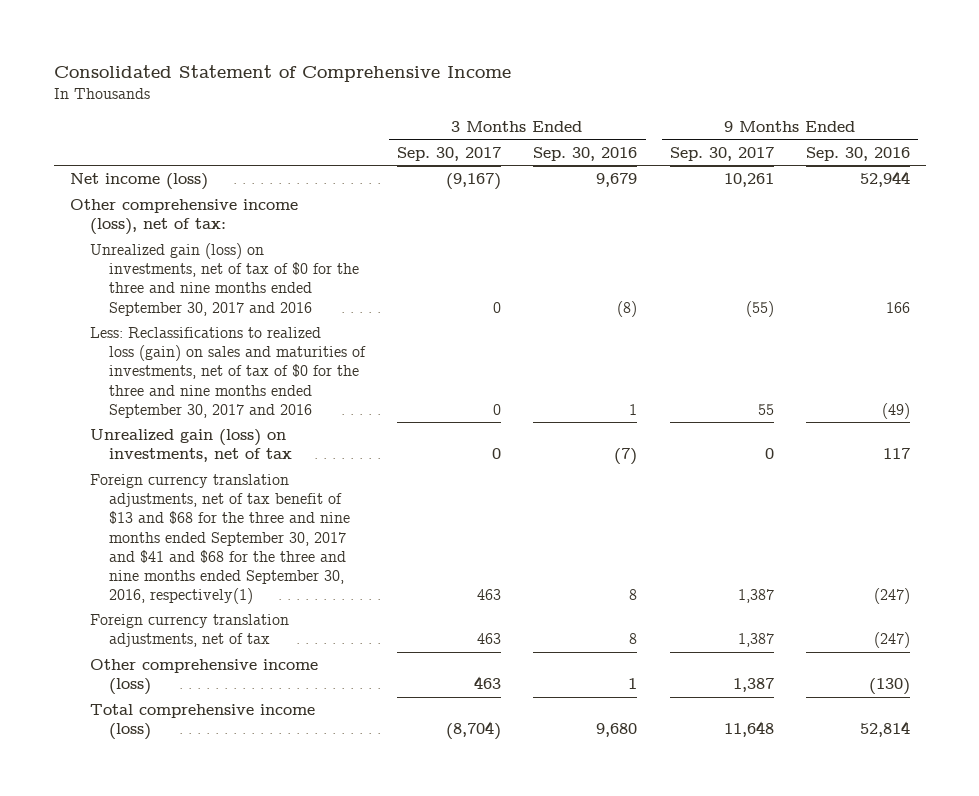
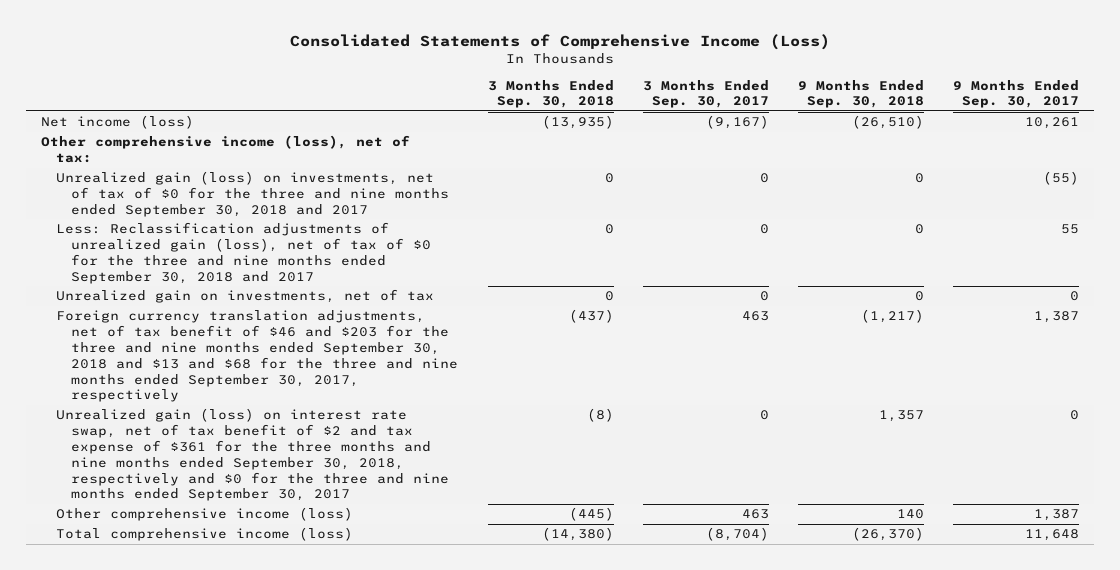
[53,64,511,82] Consolidated Statement of Comprehensive Income -> [289,33,830,50] Consolidated Statements of Comprehensive Income (Loss)
[533,146,638,161] Sep. 30, 2016 -> none
[805,146,910,161] Sep. 30, 2016 -> none
none -> [487,79,614,109] 3 Months Ended Sep. 30, 2018
none -> [798,79,925,109] 9 Months Ended Sep. 30, 2018
[89,614,289,648] Foreign currency translation adjustments, net of tax -> none
[89,243,360,316] Unrealized gain (loss) on investments, net of tax of $0 for the three and nine months ended September 30, 2017 and 2016 -> [55,171,450,217] Unrealized gain (loss) on investments, net of tax of $0 for the three and nine months ended September 30, 2018 and 2017
[89,327,367,418] Less: Reclassifications to realized loss (gain) on sales and maturities of investments, net of tax of $0 for the three and nine months ended September 30, 2017 and 2016 -> [55,222,432,284] Less: Reclassification adjustments of unrealized gain (loss), net of tax of $0 for the three and nine months ended September 30, 2018 and 2017
[89,429,293,463] Unrealized gain (loss) on investments, net of tax -> [55,289,434,304] Unrealized gain on investments, net of tax
[89,474,351,604] Foreign currency translation adjustments, net of tax benefit of $13 and $68 for the three and nine months ended September 30, 2017 and $41 and $68 for the three and nine months ended September 30, 2016, respectively(1) -> [55,310,459,403] Foreign currency translation adjustments, net of tax benefit of $46 and $203 for the three and nine months ended September 30, 2018 and $13 and $68 for the three and nine months ended September 30, 2017, respectively
none -> [55,408,450,502] Unrealized gain (loss) on interest rate swap, net of tax benefit of $2 and tax expense of $361 for the three months and nine months ended September 30, 2018, respectively and $0 for the three and nine months ended September 30, 2017

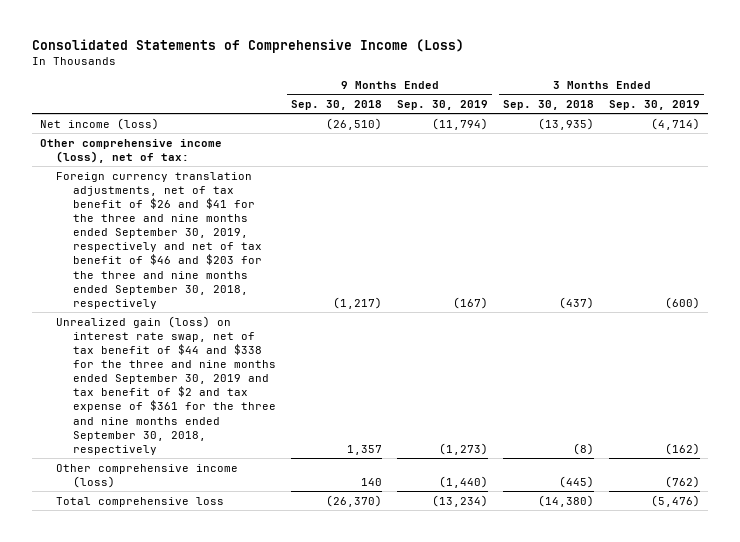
[642,79,769,109] 3 Months Ended Sep. 30, 2017 -> none
[953,79,1080,109] 9 Months Ended Sep. 30, 2017 -> none
none -> [397,100,489,111] Sep. 30, 2019
none -> [609,100,701,111] Sep. 30, 2019
[55,171,450,217] Unrealized gain (loss) on investments, net of tax of $0 for the three and nine months ended September 30, 2018 and 2017 -> none
[55,222,432,284] Less: Reclassification adjustments of unrealized gain (loss), net of tax of $0 for the three and nine months ended September 30, 2018 and 2017 -> none
[55,289,434,304] Unrealized gain on investments, net of tax -> none
[55,310,459,403] Foreign currency translation adjustments, net of tax benefit of $46 and $203 for the three and nine months ended September 30, 2018 and $13 and $68 for the three and nine months ended September 30, 2017, respectively -> [56,171,262,309] Foreign currency translation adjustments, net of tax benefit of $26 and $41 for the three and nine months ended September 30, 2019, respectively and net of tax benefit of $46 and $203 for the three and nine months ended September 30, 2018, respectively
[55,408,450,502] Unrealized gain (loss) on interest rate swap, net of tax benefit of $2 and tax expense of $361 for the three months and nine months ended September 30, 2018, respectively and $0 for the three and nine months ended September 30, 2017 -> [56,315,276,455] Unrealized gain (loss) on interest rate swap, net of tax benefit of $44 and $338 for the three and nine months ended September 30, 2019 and tax benefit of $2 and tax expense of $361 for the three and nine months ended September 30, 2018, respectively
[55,527,353,542] Total comprehensive income (loss) -> [56,496,225,507] Total comprehensive loss

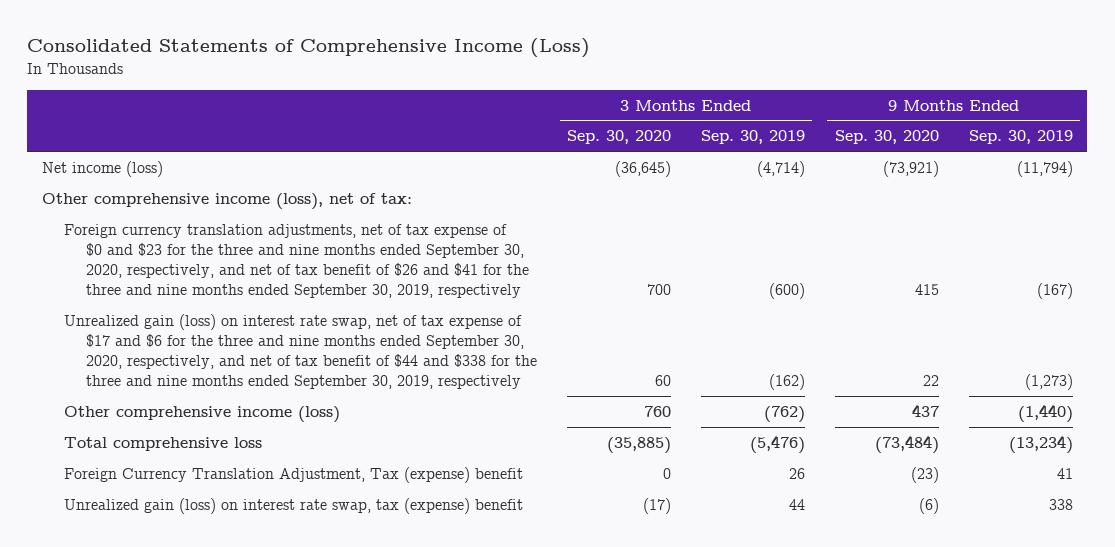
[290,100,382,111] Sep. 30, 2018 -> none
[503,100,595,111] Sep. 30, 2018 -> none
none -> [567,130,672,145] Sep. 30, 2020
none -> [834,130,939,145] Sep. 30, 2020
[56,171,262,309] Foreign currency translation adjustments, net of tax benefit of $26 and $41 for the three and nine months ended September 30, 2019, respectively and net of tax benefit of $46 and $203 for the three and nine months ended September 30, 2018, respectively -> [64,223,530,298] Foreign currency translation adjustments, net of tax expense of $0 and $23 for the three and nine months ended September 30, 2020, respectively, and net of tax benefit of $26 and $41 for the three and nine months ended September 30, 2019, respectively
[56,315,276,455] Unrealized gain (loss) on interest rate swap, net of tax benefit of $44 and $338 for the three and nine months ended September 30, 2019 and tax benefit of $2 and tax expense of $361 for the three and nine months ended September 30, 2018, respectively -> [64,313,538,389] Unrealized gain (loss) on interest rate swap, net of tax expense of $17 and $6 for the three and nine months ended September 30, 2020, respectively, and net of tax benefit of $44 and $338 for the three and nine months ended September 30, 2019, respectively
none -> [64,466,524,483] Foreign Currency Translation Adjustment, Tax (expense) benefit
none -> [64,497,524,514] Unrealized gain (loss) on interest rate swap, tax (expense) benefit

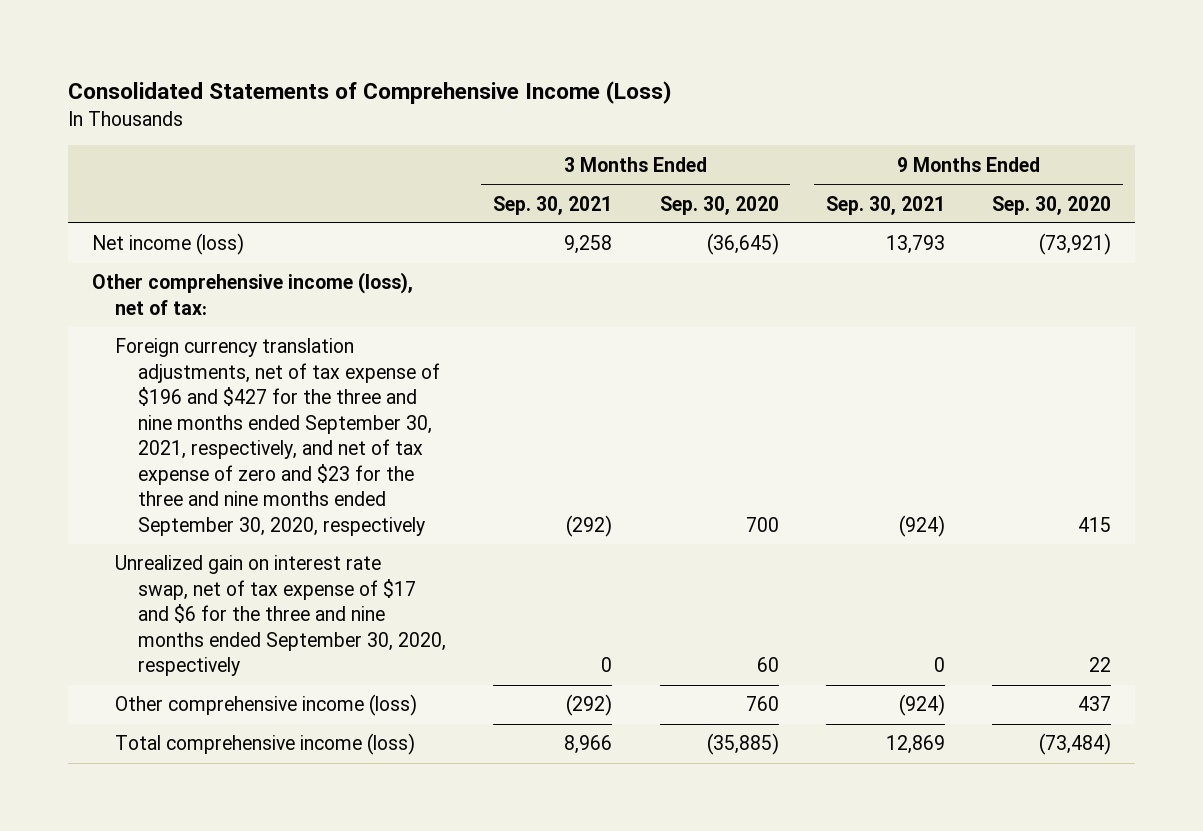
[700,130,805,145] Sep. 30, 2019 -> none
[968,130,1073,145] Sep. 30, 2019 -> none
none -> [493,195,613,215] Sep. 30, 2021
none -> [825,195,945,215] Sep. 30, 2021
[64,223,530,298] Foreign currency translation adjustments, net of tax expense of $0 and $23 for the three and nine months ended September 30, 2020, respectively, and net of tax benefit of $26 and $41 for the three and nine months ended September 30, 2019, respectively -> [114,338,441,536] Foreign currency translation adjustments, net of tax expense of $196 and $427 for the three and nine months ended September 30, 2021, respectively, and net of tax expense of zero and $23 for the three and nine months ended September 30, 2020, respectively
[64,313,538,389] Unrealized gain (loss) on interest rate swap, net of tax expense of $17 and $6 for the three and nine months ended September 30, 2020, respectively, and net of tax benefit of $44 and $338 for the three and nine months ended September 30, 2019, respectively -> [114,555,447,677] Unrealized gain on interest rate swap, net of tax expense of $17 and $6 for the three and nine months ended September 30, 2020, respectively
[64,466,524,483] Foreign Currency Translation Adjustment, Tax (expense) benefit -> none
[64,497,524,514] Unrealized gain (loss) on interest rate swap, tax (expense) benefit -> none
[64,436,263,451] Total comprehensive loss -> [114,733,415,756] Total comprehensive income (loss)

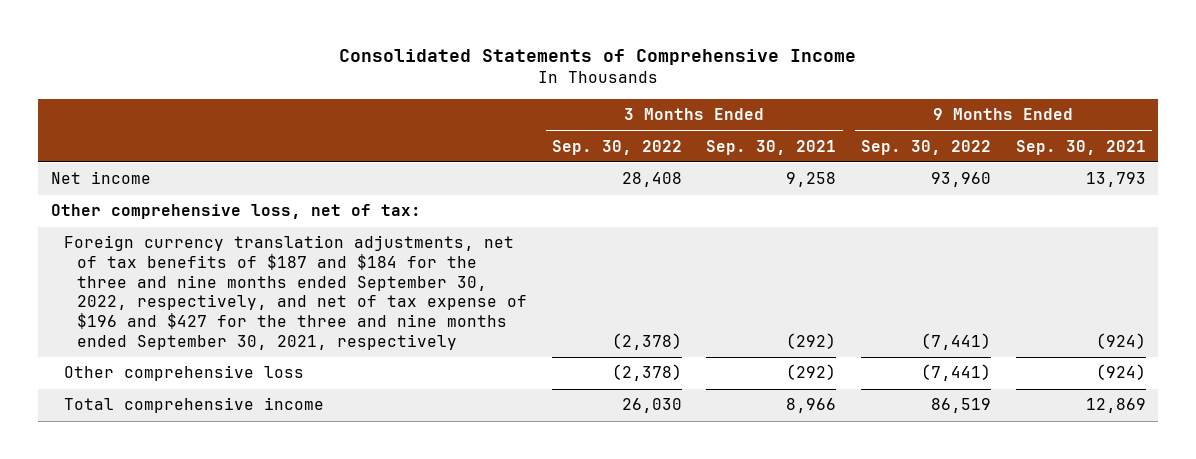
[68,80,673,104] Consolidated Statements of Comprehensive Income (Loss) -> [339,49,857,66] Consolidated Statements of Comprehensive Income
[659,195,779,215] Sep. 30, 2020 -> none
[992,195,1112,215] Sep. 30, 2020 -> none
none -> [551,139,682,155] Sep. 30, 2022
none -> [861,139,992,155] Sep. 30, 2022
[114,555,447,677] Unrealized gain on interest rate swap, net of tax expense of $17 and $6 for the three and nine months ended September 30, 2020, respectively -> none
[91,233,244,256] Net income (loss) -> [50,171,151,185] Net income
[91,272,413,315] Other comprehensive income (loss), net of tax: -> [50,204,421,220] Other comprehensive loss, net of tax:
[114,338,441,536] Foreign currency translation adjustments, net of tax expense of $196 and $427 for the three and nine months ended September 30, 2021, respectively, and net of tax expense of zero and $23 for the three and nine months ended September 30, 2020, respectively -> [63,235,528,350] Foreign currency translation adjustments, net of tax benefits of $187 and $184 for the three and nine months ended September 30, 2022, respectively, and net of tax expense of $196 and $427 for the three and nine months ended September 30, 2021, respectively
[114,694,417,717] Other comprehensive income (loss) -> [63,365,304,382] Other comprehensive loss
[114,733,415,756] Total comprehensive income (loss) -> [63,397,324,414] Total comprehensive income

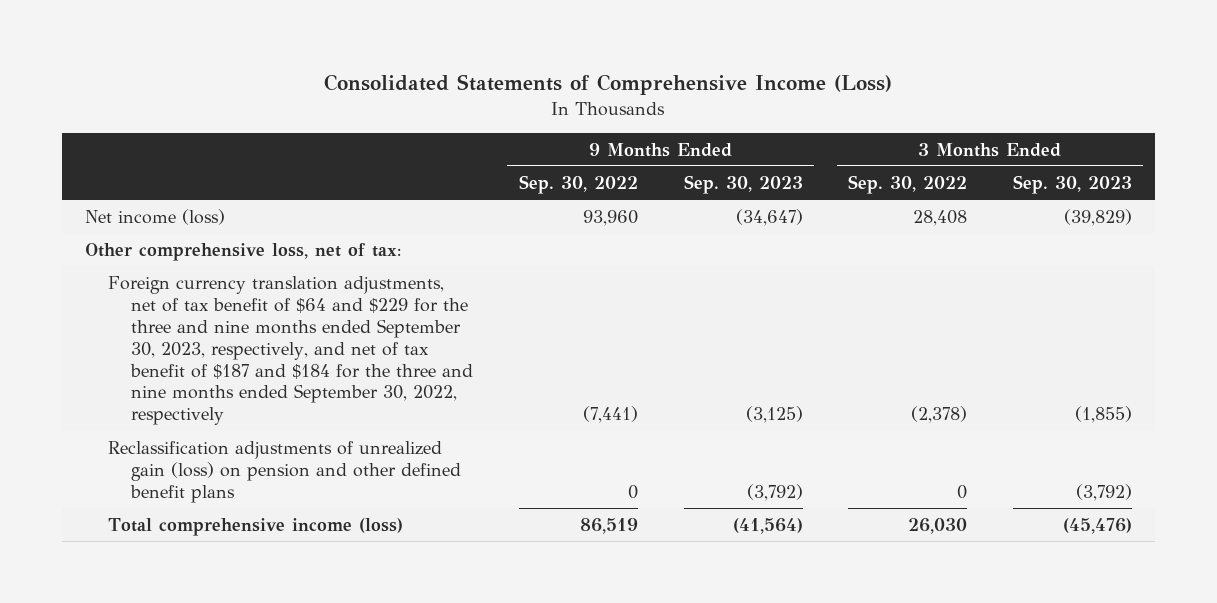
[339,49,857,66] Consolidated Statements of Comprehensive Income -> [324,74,893,96] Consolidated Statements of Comprehensive Income (Loss)
[706,139,837,155] Sep. 30, 2021 -> none
[1015,139,1146,155] Sep. 30, 2021 -> none
none -> [683,174,803,194] Sep. 30, 2023
none -> [1012,174,1132,194] Sep. 30, 2023
[50,171,151,185] Net income -> [84,208,225,225] Net income (loss)
[63,365,304,382] Other comprehensive loss -> none
[63,235,528,350] Foreign currency translation adjustments, net of tax benefits of $187 and $184 for the three and nine months ended September 30, 2022, respectively, and net of tax expense of $196 and $427 for the three and nine months ended September 30, 2021, respectively -> [107,275,474,426] Foreign currency translation adjustments, net of tax benefit of $64 and $229 for the three and nine months ended September 30, 2023, respectively, and net of tax benefit of $187 and $184 for the three and nine months ended September 30, 2022, respectively
none -> [107,440,462,503] Reclassification adjustments of unrealized gain (loss) on pension and other defined benefit plans
[63,397,324,414] Total comprehensive income -> [107,517,403,536] Total comprehensive income (loss)

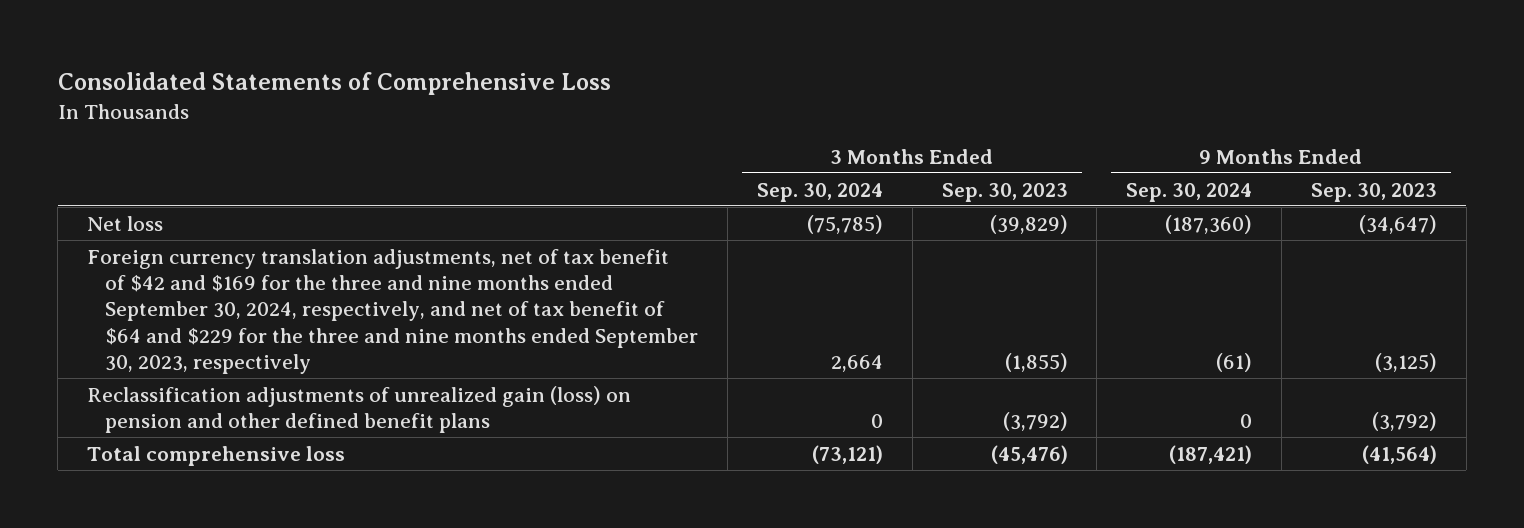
[324,74,893,96] Consolidated Statements of Comprehensive Income (Loss) -> [57,72,611,96] Consolidated Statements of Comprehensive Loss
[518,174,638,194] Sep. 30, 2022 -> none
[848,174,968,194] Sep. 30, 2022 -> none
none -> [756,182,883,202] Sep. 30, 2024
none -> [1126,182,1253,202] Sep. 30, 2024
[84,242,401,261] Other comprehensive loss, net of tax: -> none
[84,208,225,225] Net income (loss) -> [87,215,164,231] Net loss
[107,275,474,426] Foreign currency translation adjustments, net of tax benefit of $64 and $229 for the three and nine months ended September 30, 2023, respectively, and net of tax benefit of $187 and $184 for the three and nine months ended September 30, 2022, respectively -> [87,248,699,375] Foreign currency translation adjustments, net of tax benefit of $42 and $169 for the three and nine months ended September 30, 2024, respectively, and net of tax benefit of $64 and $229 for the three and nine months ended September 30, 2023, respectively
[107,517,403,536] Total comprehensive income (loss) -> [87,445,346,466] Total comprehensive loss

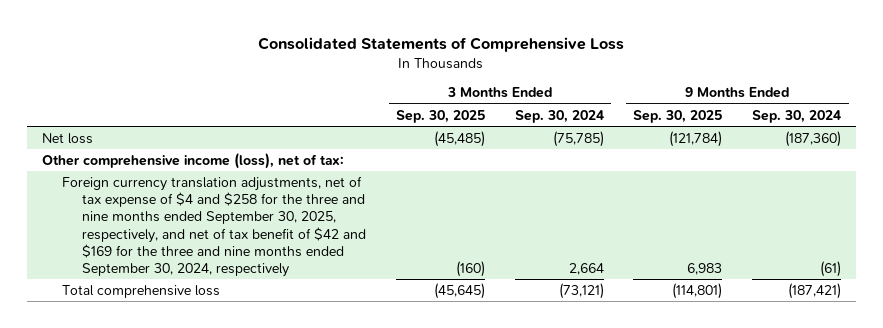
[941,182,1068,202] Sep. 30, 2023 -> none
[1310,182,1437,202] Sep. 30, 2023 -> none
none -> [396,109,486,123] Sep. 30, 2025
none -> [633,109,723,123] Sep. 30, 2025
[87,385,632,434] Reclassification adjustments of unrealized gain (loss) on pension and other defined benefit plans -> none
none -> [41,152,344,169] Other comprehensive income (loss), net of tax:
[87,248,699,375] Foreign currency translation adjustments, net of tax benefit of $42 and $169 for the three and nine months ended September 30, 2024, respectively, and net of tax benefit of $64 and $229 for the three and nine months ended September 30, 2023, respectively -> [61,175,367,277] Foreign currency translation adjustments, net of tax expense of $4 and $258 for the three and nine months ended September 30, 2025, respectively, and net of tax benefit of $42 and $169 for the three and nine months ended September 30, 2024, respectively

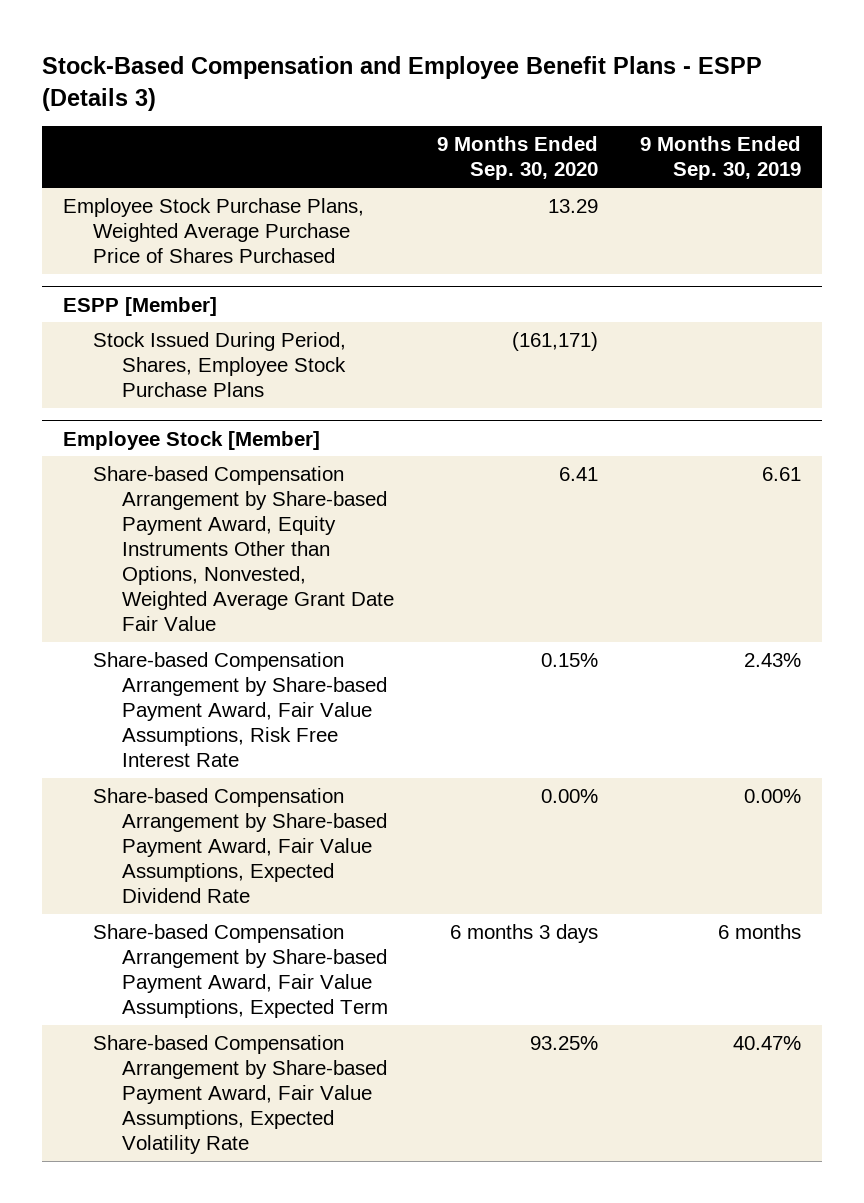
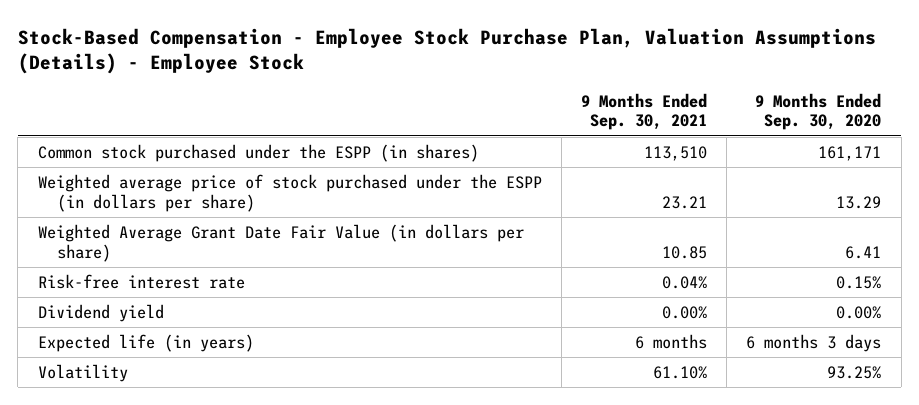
[41,55,762,111] Stock-Based Compensation and Employee Benefit Plans - ESPP (Details 3) -> [17,27,876,75] Stock-Based Compensation - Employee Stock Purchase Plan, Valuation Assumptions (Details) - Employee Stock
[639,136,801,181] 9 Months Ended Sep. 30, 2019 -> none
none -> [580,92,707,131] 9 Months Ended Sep. 30, 2021
[63,296,218,316] ESPP [Member] -> none
[92,332,347,398] Stock Issued During Period, Shares, Employee Stock Purchase Plans -> none
[63,430,321,450] Employee Stock [Member] -> none
none -> [37,143,479,162] Common stock purchased under the ESPP (in shares)
[63,198,365,264] Employee Stock Purchase Plans, Weighted Average Purchase Price of Shares Purchased -> [37,173,542,212] Weighted average price of stock purchased under the ESPP (in dollars per share)
[92,466,395,632] Share-based Compensation Arrangement by Share-based Payment Award, Equity Instruments Other than Options, Nonvested, Weighted Average Grant Date Fair Value -> [37,223,524,262] Weighted Average Grant Date Fair Value (in dollars per share)
[92,652,388,768] Share-based Compensation Arrangement by Share-based Payment Award, Fair Value Assumptions, Risk Free Interest Rate -> [37,273,245,289] Risk-free interest rate
[92,788,388,904] Share-based Compensation Arrangement by Share-based Payment Award, Fair Value Assumptions, Expected Dividend Rate -> [37,303,164,322] Dividend yield
[92,924,389,1019] Share-based Compensation Arrangement by Share-based Payment Award, Fair Value Assumptions, Expected Term -> [37,333,254,352] Expected life (in years)
[92,1035,388,1155] Share-based Compensation Arrangement by Share-based Payment Award, Fair Value Assumptions, Expected Volatility Rate -> [37,363,128,382] Volatility

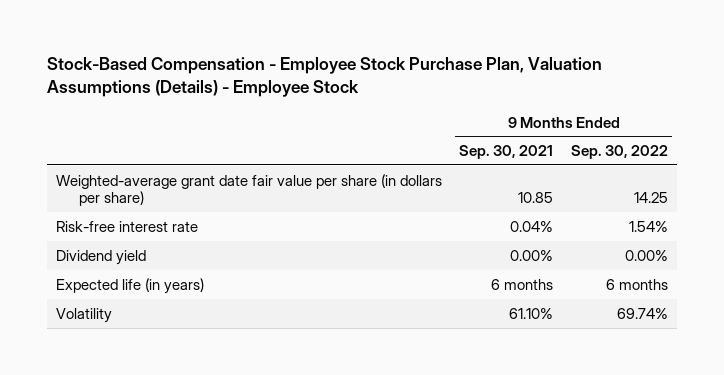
[755,92,882,131] 9 Months Ended Sep. 30, 2020 -> none
none -> [570,145,668,160] Sep. 30, 2022
[37,143,479,162] Common stock purchased under the ESPP (in shares) -> none
[37,173,542,212] Weighted average price of stock purchased under the ESPP (in dollars per share) -> none
[37,223,524,262] Weighted Average Grant Date Fair Value (in dollars per share) -> [55,173,442,206] Weighted-average grant date fair value per share (in dollars per share)

